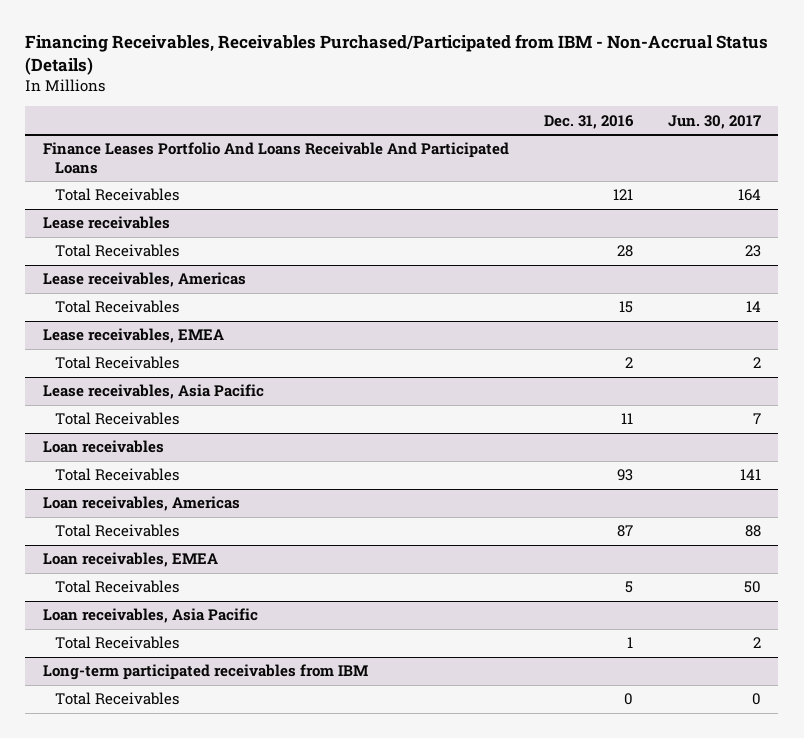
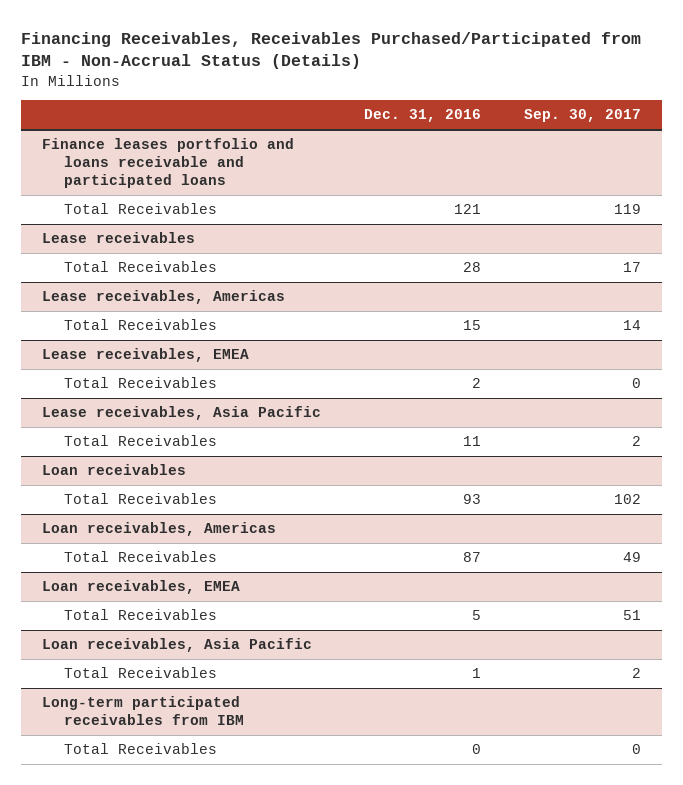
[667,114,761,129] Jun. 30, 2017 -> none
none -> [523,109,641,123] Sep. 30, 2017
[42,142,509,174] Finance Leases Portfolio And Loans Receivable And Participated Loans -> [42,138,295,189] Finance leases portfolio and loans receivable and participated loans

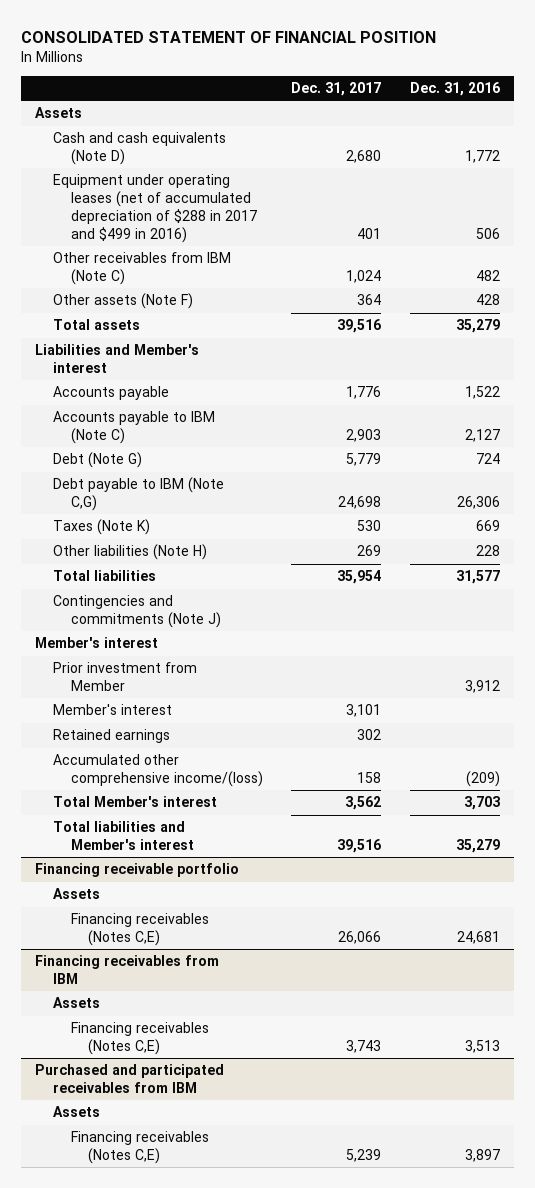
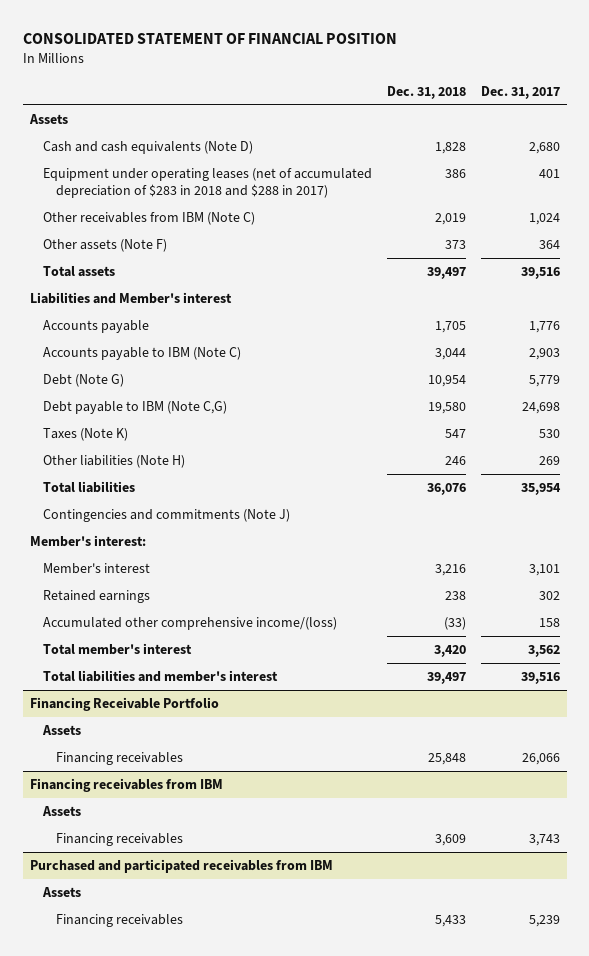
[410,81,501,96] Dec. 31, 2016 -> none
none -> [386,85,466,99] Dec. 31, 2018
[53,174,257,243] Equipment under operating leases (net of accumulated depreciation of $288 in 2017 and $499 in 2016) -> [42,168,372,199] Equipment under operating leases (net of accumulated depreciation of $283 in 2018 and $288 in 2017)
[53,662,198,692] Prior investment from Member -> none
[35,637,159,649] Member's interest -> [29,535,146,548] Member's interest:
[53,796,218,808] Total Member's interest -> [42,643,192,656] Total member's interest
[53,821,194,851] Total liabilities and Member's interest -> [42,670,278,683] Total liabilities and member's interest
[35,863,240,878] Financing receivable portfolio -> [29,697,219,712] Financing Receivable Portfolio
[70,913,209,947] Financing receivables (Notes C,E) -> [55,752,183,766] Financing receivables
[70,1022,209,1056] Financing receivables (Notes C,E) -> [55,833,183,847] Financing receivables
[70,1131,209,1165] Financing receivables (Notes C,E) -> [55,914,183,928] Financing receivables

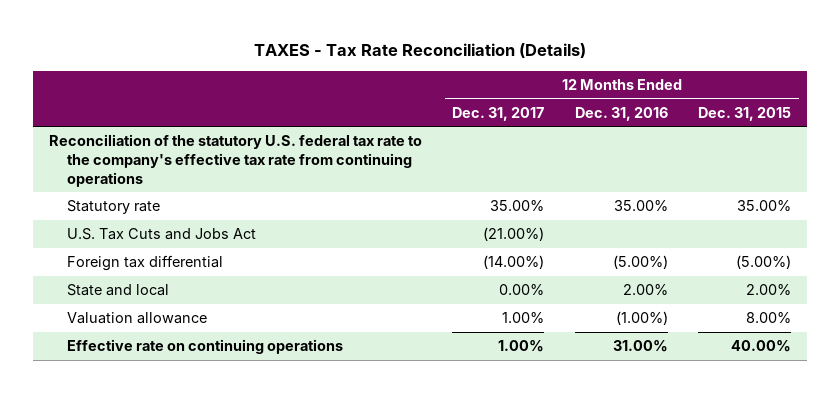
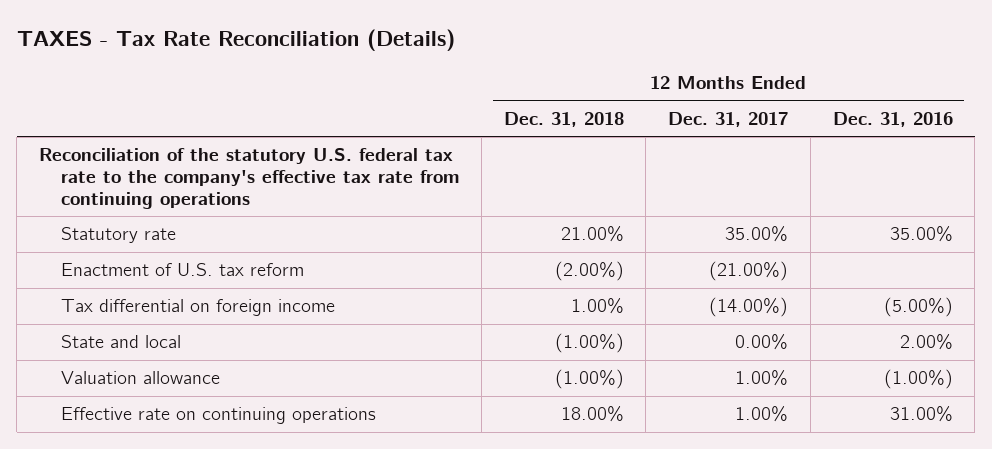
[698,106,792,121] Dec. 31, 2015 -> none
none -> [503,111,624,127] Dec. 31, 2018
[67,228,257,241] U.S. Tax Cuts and Jobs Act -> [61,263,305,277] Enactment of U.S. tax reform
[67,255,224,272] Foreign tax differential -> [61,299,336,317] Tax differential on foreign income

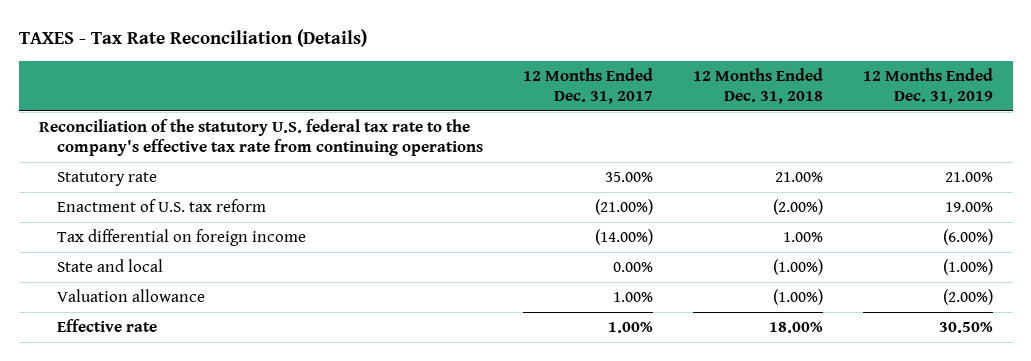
[832,111,953,127] Dec. 31, 2016 -> none
none -> [862,67,993,105] 12 Months Ended Dec. 31, 2019
[61,407,377,425] Effective rate on continuing operations -> [56,318,157,332] Effective rate

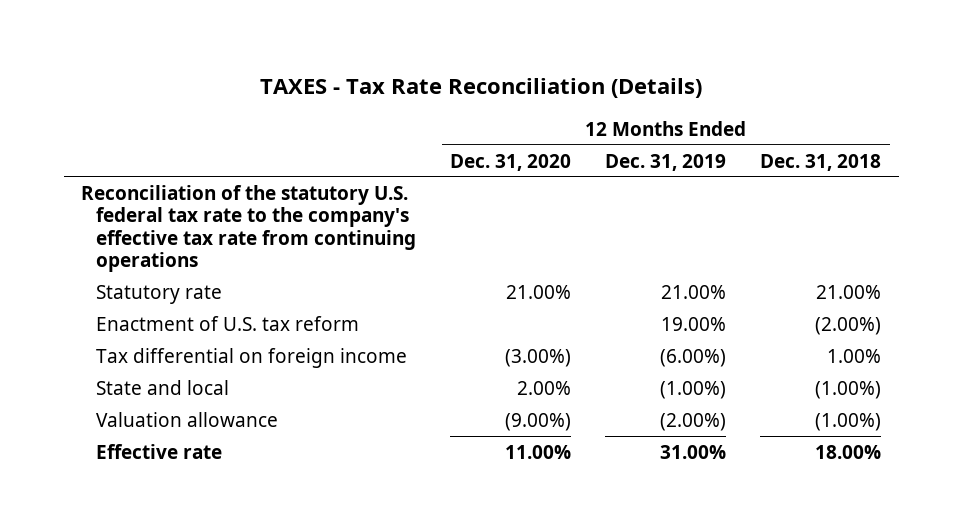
[522,67,653,105] 12 Months Ended Dec. 31, 2017 -> none
none -> [450,153,572,171] Dec. 31, 2020
[938,320,993,333] 30.50% -> [660,444,727,459] 31.00%

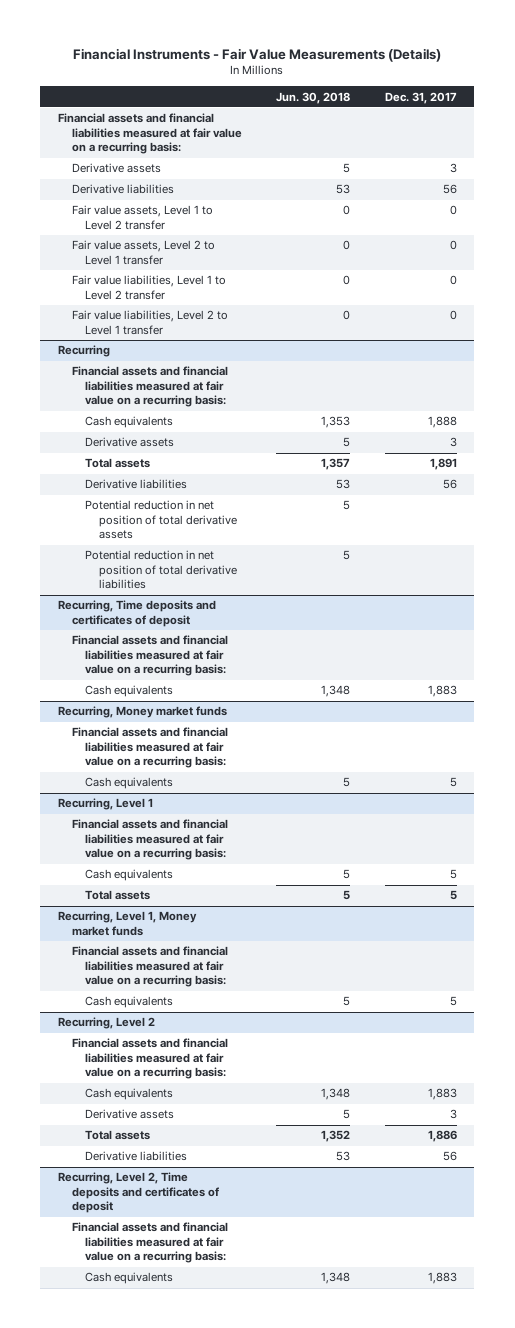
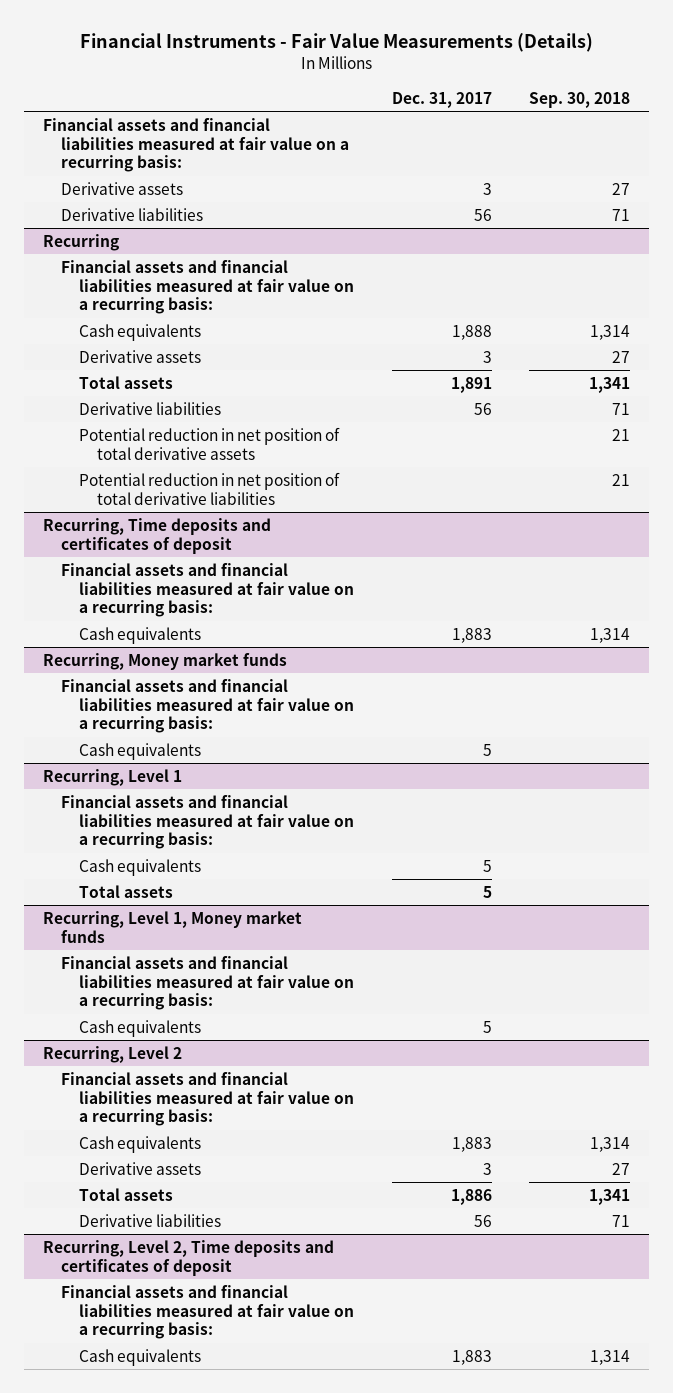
[276,91,351,104] Jun. 30, 2018 -> none
none -> [529,91,631,108] Sep. 30, 2018
[71,205,213,230] Fair value assets, Level 1 to Level 2 transfer -> none
[71,240,215,265] Fair value assets, Level 2 to Level 1 transfer -> none
[71,275,226,300] Fair value liabilities, Level 1 to Level 2 transfer -> none
[71,310,228,335] Fair value liabilities, Level 2 to Level 1 transfer -> none

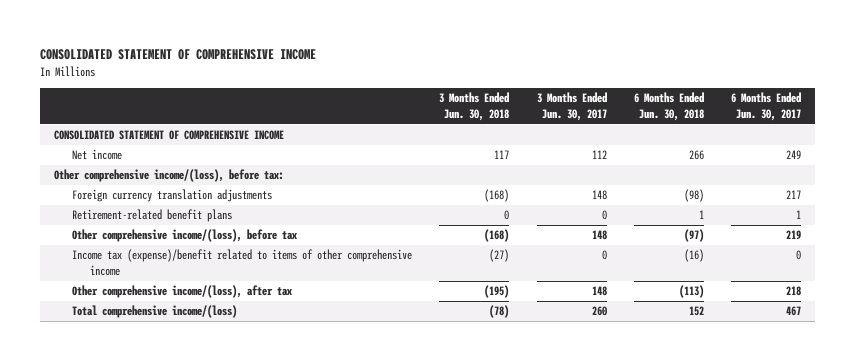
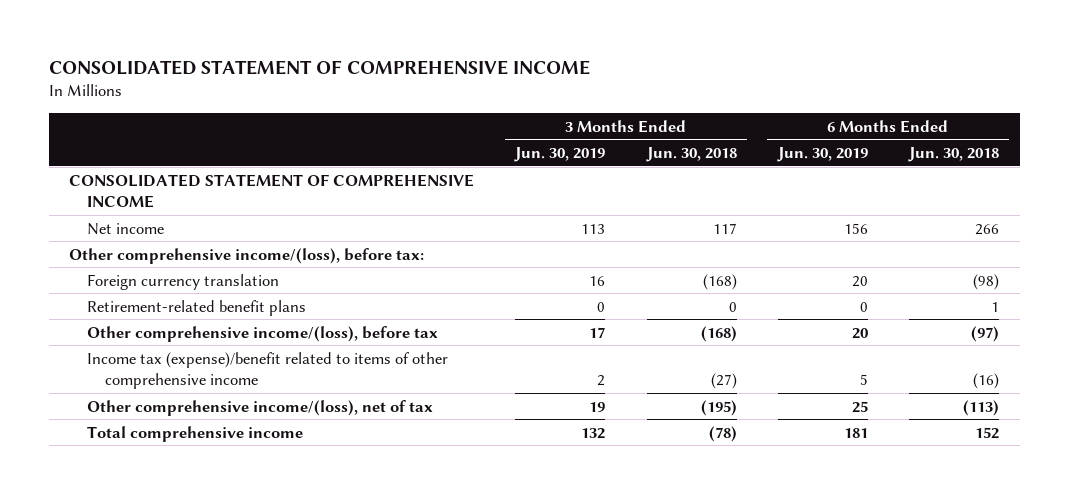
[536,92,607,121] 3 Months Ended Jun. 30, 2017 -> none
[731,92,802,121] 6 Months Ended Jun. 30, 2017 -> none
none -> [514,147,606,163] Jun. 30, 2019
none -> [776,147,868,163] Jun. 30, 2019
[71,189,272,203] Foreign currency translation adjustments -> [87,273,280,290] Foreign currency translation
[71,285,292,299] Other comprehensive income/(loss), after tax -> [87,399,434,416] Other comprehensive income/(loss), net of tax
[71,305,237,319] Total comprehensive income/(loss) -> [87,425,304,442] Total comprehensive income

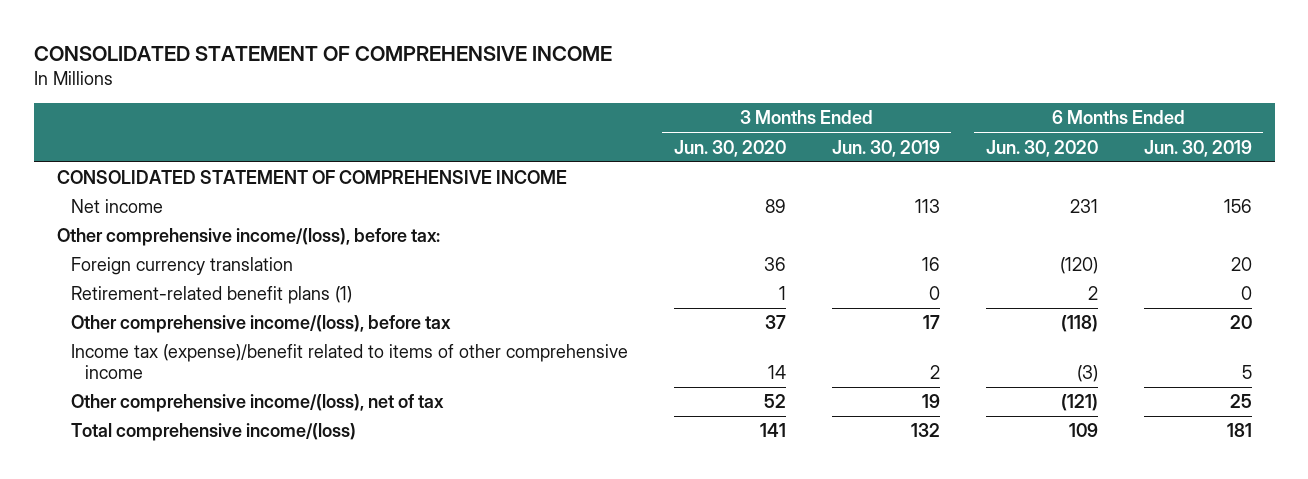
[645,147,737,163] Jun. 30, 2018 -> none
[907,147,999,163] Jun. 30, 2018 -> none
none -> [673,139,786,157] Jun. 30, 2020
none -> [985,139,1098,157] Jun. 30, 2020
[87,299,307,316] Retirement-related benefit plans -> [70,286,352,305] Retirement-related benefit plans (1)
[87,425,304,442] Total comprehensive income -> [70,423,356,442] Total comprehensive income/(loss)

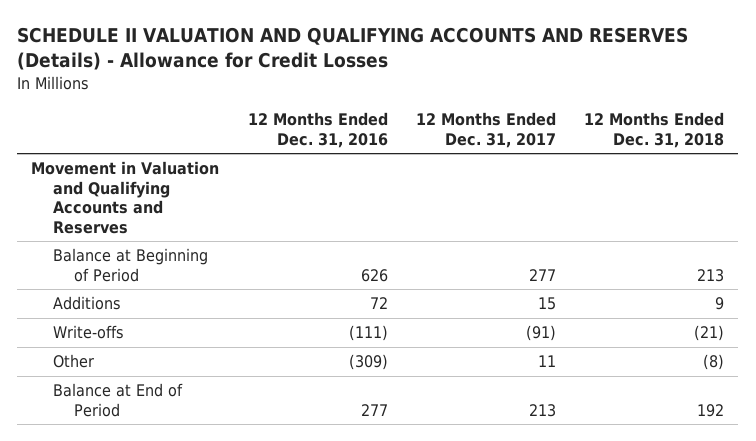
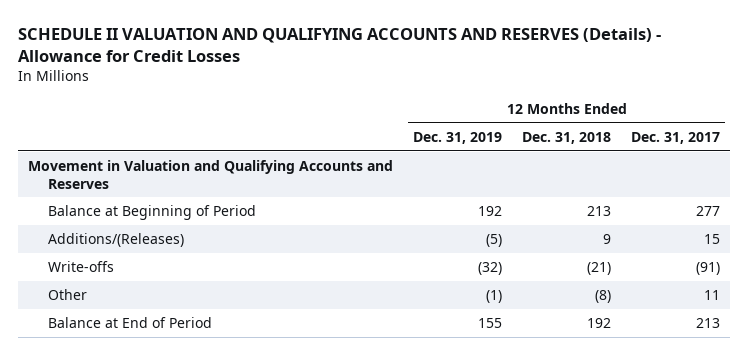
[247,112,388,148] 12 Months Ended Dec. 31, 2016 -> none
none -> [412,131,502,144] Dec. 31, 2019
[52,296,121,311] Additions -> [47,232,184,247] Additions/(Releases)

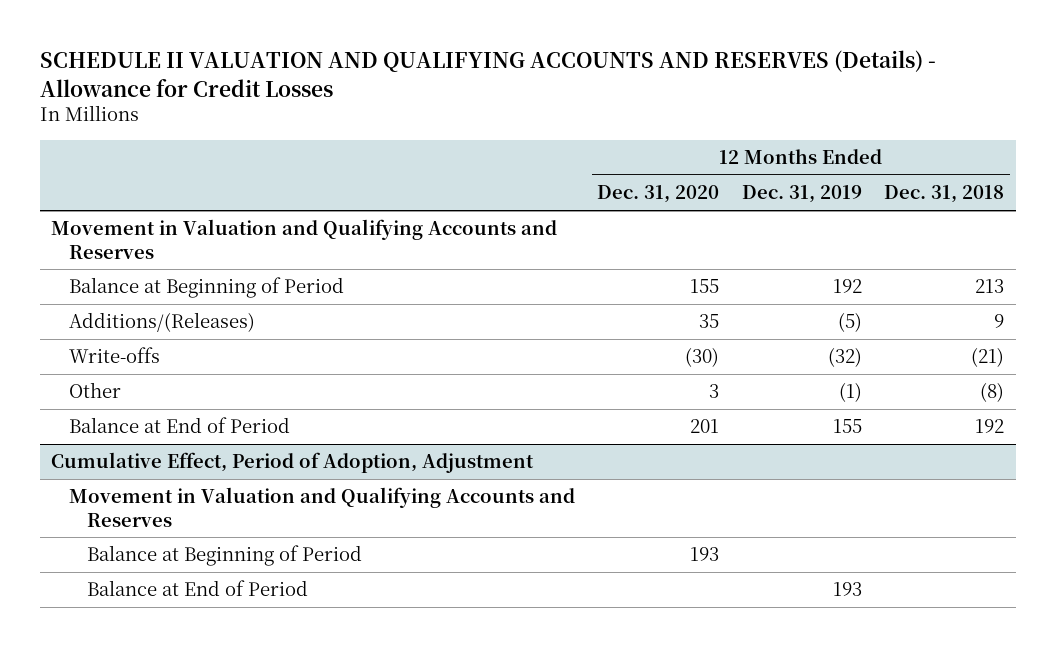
[631,131,721,144] Dec. 31, 2017 -> none
none -> [597,185,720,204] Dec. 31, 2020
none -> [51,452,535,474] Cumulative Effect, Period of Adoption, Adjustment
none -> [69,487,576,527] Movement in Valuation and Qualifying Accounts and Reserves
none -> [87,545,363,567] Balance at Beginning of Period
none -> [87,580,309,597] Balance at End of Period

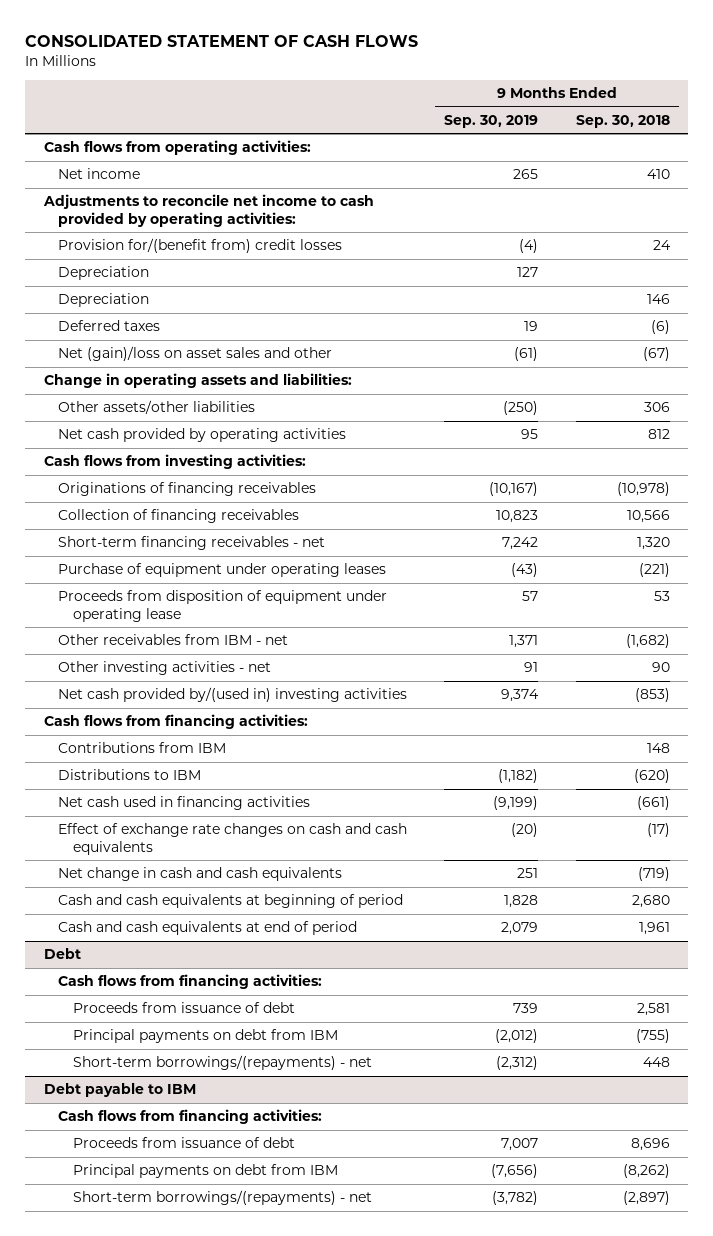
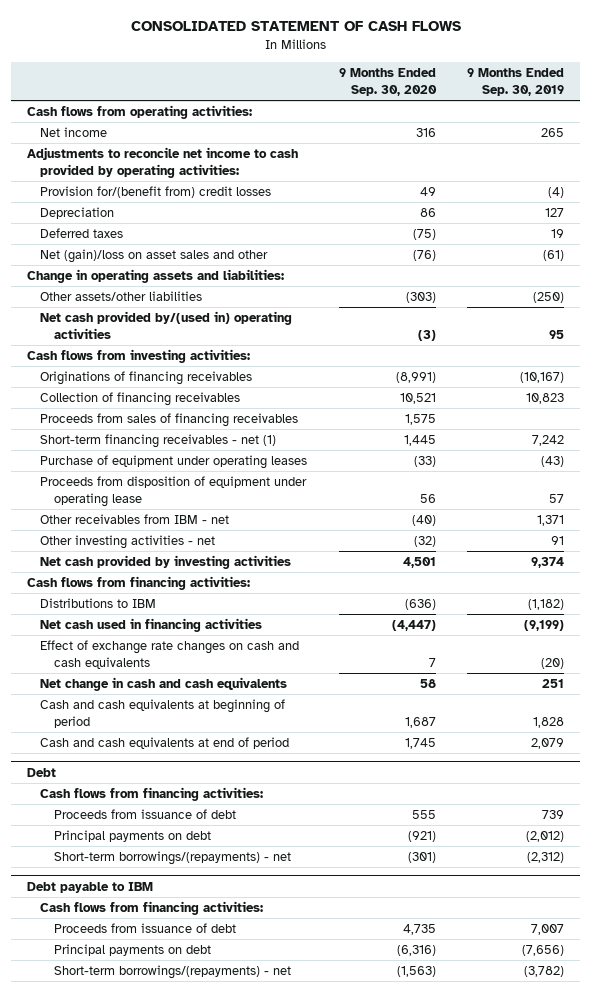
[575,114,670,128] Sep. 30, 2018 -> none
none -> [338,68,437,97] 9 Months Ended Sep. 30, 2020
[58,293,150,308] Depreciation -> none
[58,428,347,443] Net cash provided by operating activities -> [40,311,293,340] Net cash provided by/(used in) operating activities
none -> [40,413,299,428] Proceeds from sales of financing receivables
[58,536,326,551] Short-term financing receivables - net -> [40,434,277,449] Short-term financing receivables - net (1)
[58,687,408,703] Net cash provided by/(used in) investing activities -> [40,555,292,570] Net cash provided by investing activities
[58,742,227,754] Contributions from IBM -> none
[72,1029,338,1044] Principal payments on debt from IBM -> [53,830,211,843] Principal payments on debt
[72,1164,338,1179] Principal payments on debt from IBM -> [53,944,211,957] Principal payments on debt

